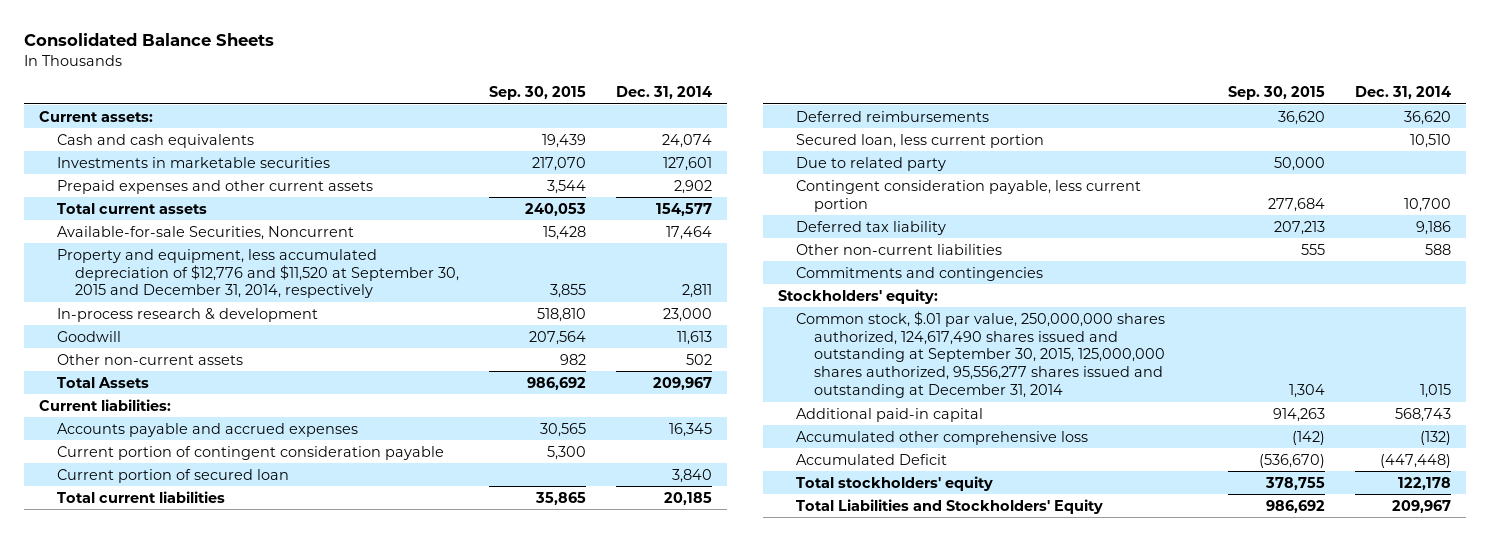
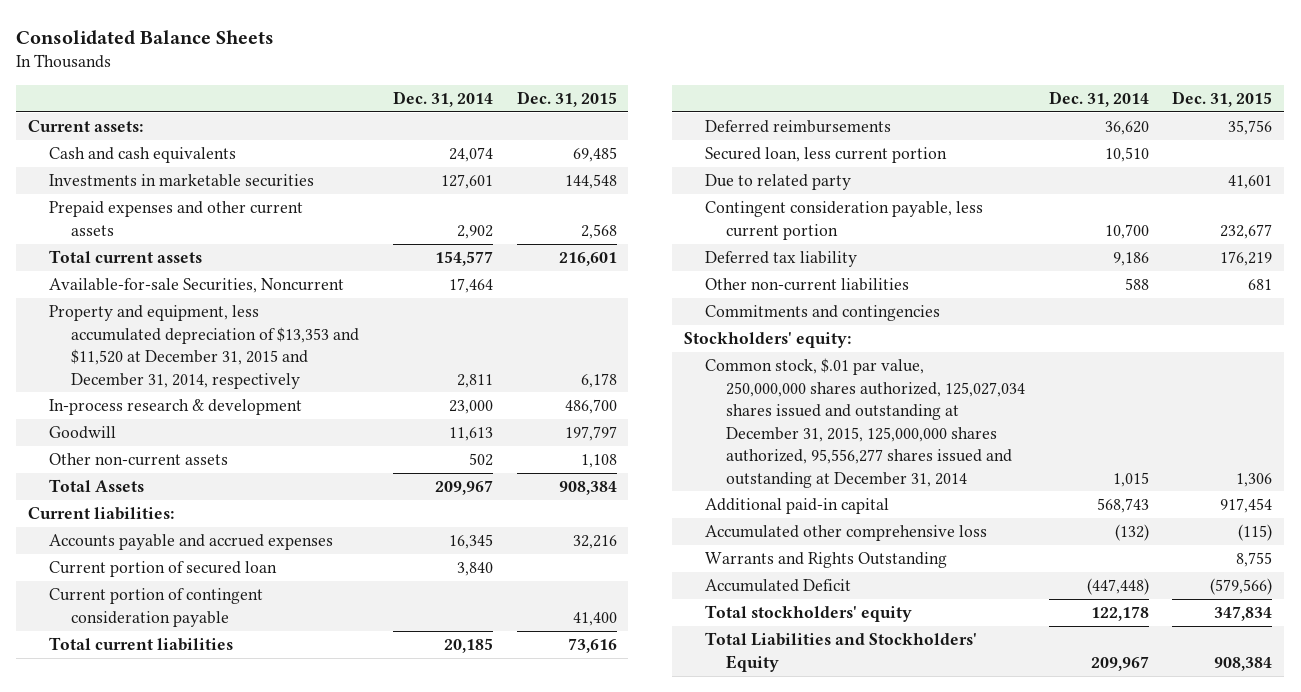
[488,86,586,101] Sep. 30, 2015 -> none
none -> [516,91,617,108] Dec. 31, 2015
[56,248,459,299] Property and equipment, less accumulated depreciation of $12,776 and $11,520 at September 30, 2015 and December 31, 2014, respectively -> [49,305,359,389] Property and equipment, less accumulated depreciation of $13,353 and $11,520 at December 31, 2015 and December 31, 2014, respectively
[56,445,444,460] Current portion of contingent consideration payable -> [49,588,264,627] Current portion of contingent consideration payable
[795,310,1165,399] Common stock, $.01 par value, 250,000,000 shares authorized, 124,617,490 shares issued and outstanding at September 30, 2015, 125,000,000 shares authorized, 95,556,277 shares issued and outstanding at December 31, 2014 -> [705,358,1026,488] Common stock, $.01 par value, 250,000,000 shares authorized, 125,027,034 shares issued and outstanding at December 31, 2015, 125,000,000 shares authorized, 95,556,277 shares issued and outstanding at December 31, 2014
none -> [705,552,948,569] Warrants and Rights Outstanding

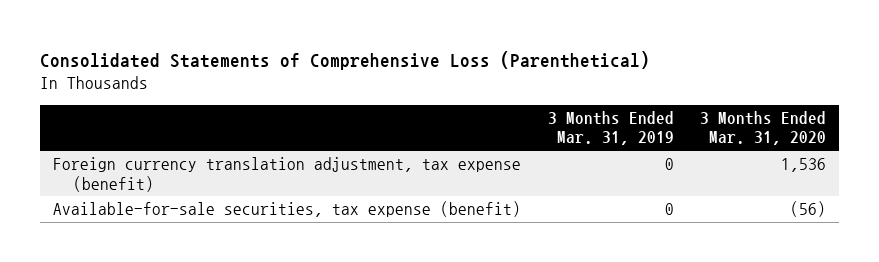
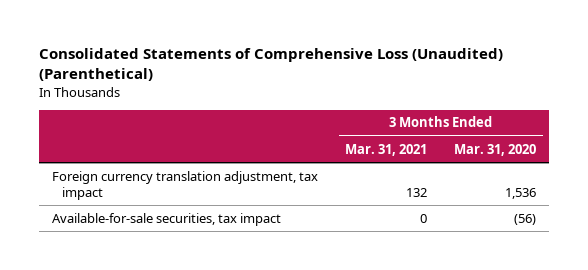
[40,50,651,70] Consolidated Statements of Comprehensive Loss (Parenthetical) -> [39,48,504,82] Consolidated Statements of Comprehensive Loss (Unaudited) (Parenthetical)
[547,111,674,146] 3 Months Ended Mar. 31, 2019 -> none
none -> [345,143,428,156] Mar. 31, 2021
[53,157,522,192] Foreign currency translation adjustment, tax expense (benefit) -> [52,170,319,200] Foreign currency translation adjustment, tax impact
[53,201,522,218] Available-for-sale securities, tax expense (benefit) -> [52,212,282,226] Available-for-sale securities, tax impact

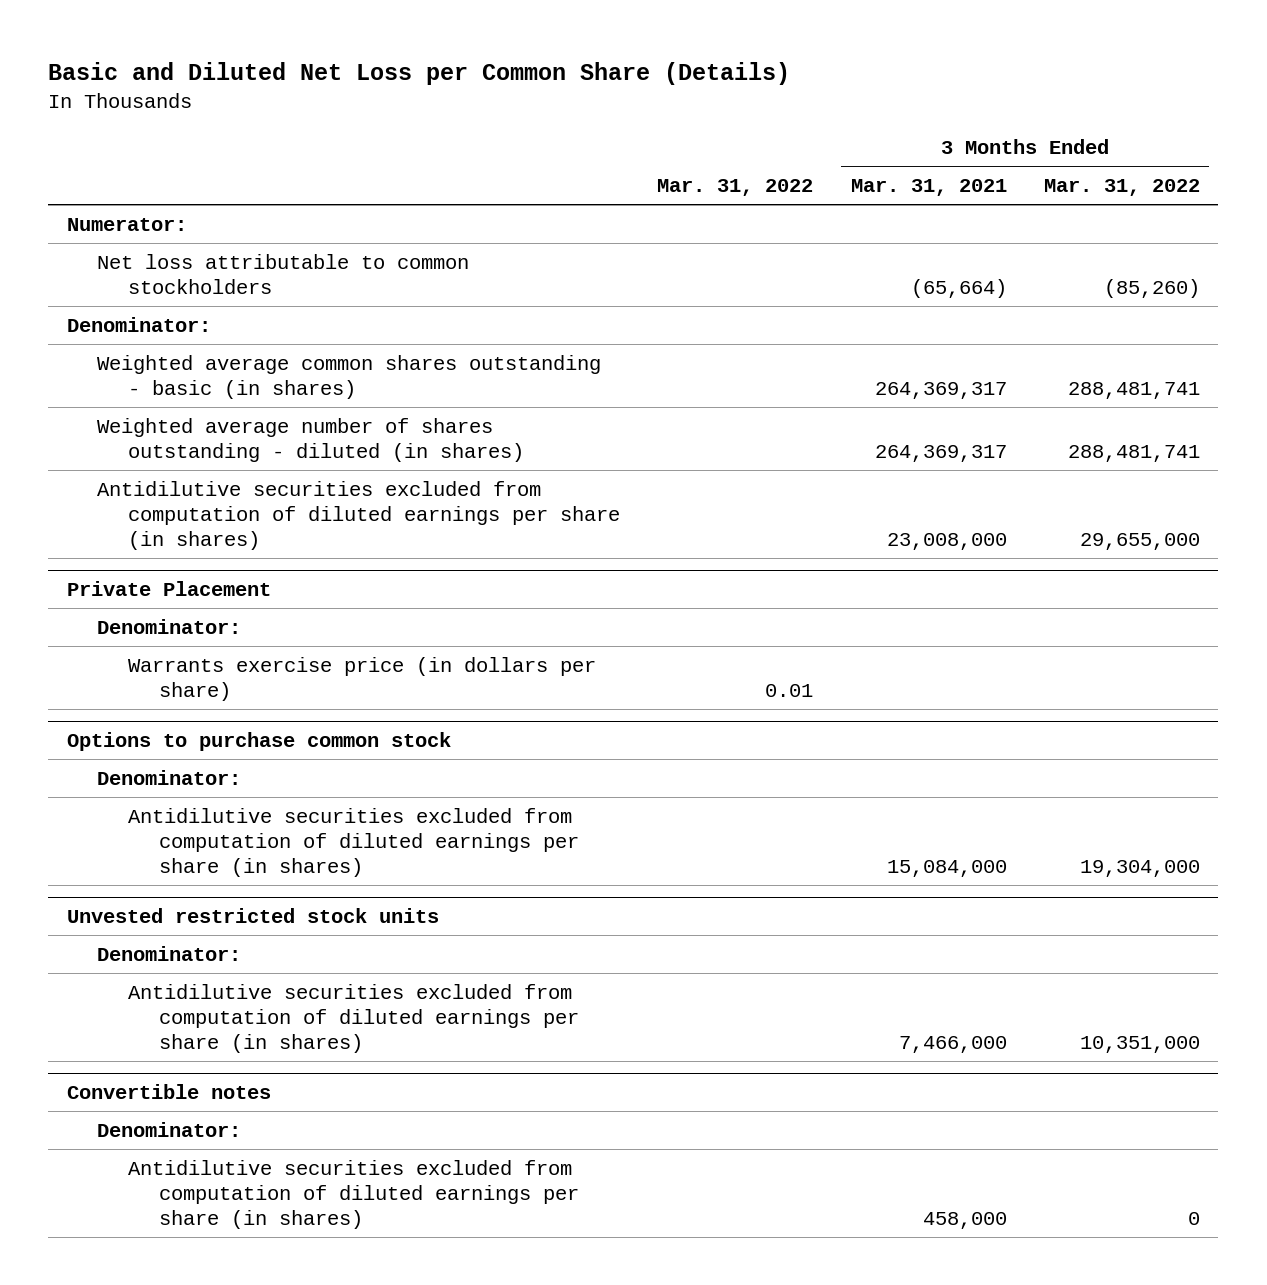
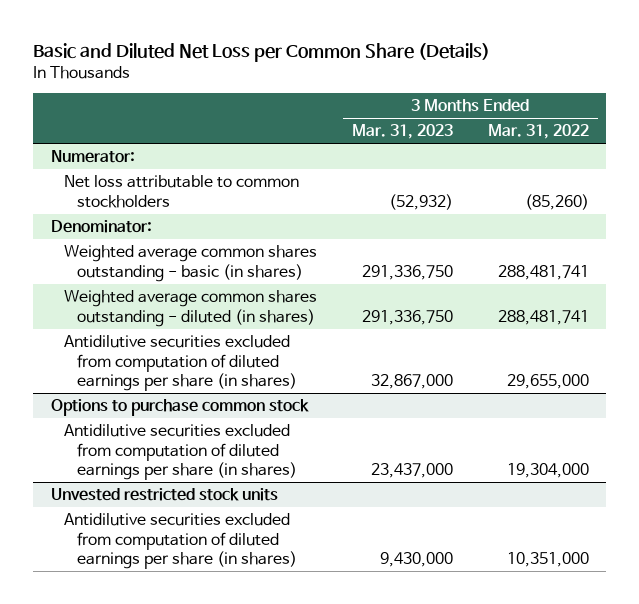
[657,179,814,197] Mar. 31, 2022 -> none
[850,179,1007,197] Mar. 31, 2021 -> none
none -> [351,124,453,140] Mar. 31, 2023
[97,417,525,462] Weighted average number of shares outstanding - diluted (in shares) -> [63,290,317,327] Weighted average common shares outstanding - diluted (in shares)
[66,581,271,597] Private Placement -> none
[97,618,242,634] Denominator: -> none
[128,656,597,701] Warrants exercise price (in dollars per share) -> none
[97,769,242,785] Denominator: -> none
[97,945,242,961] Denominator: -> none
[66,1084,271,1100] Convertible notes -> none
[97,1121,242,1137] Denominator: -> none
[128,1159,579,1230] Antidilutive securities excluded from computation of diluted earnings per share (in shares) -> none

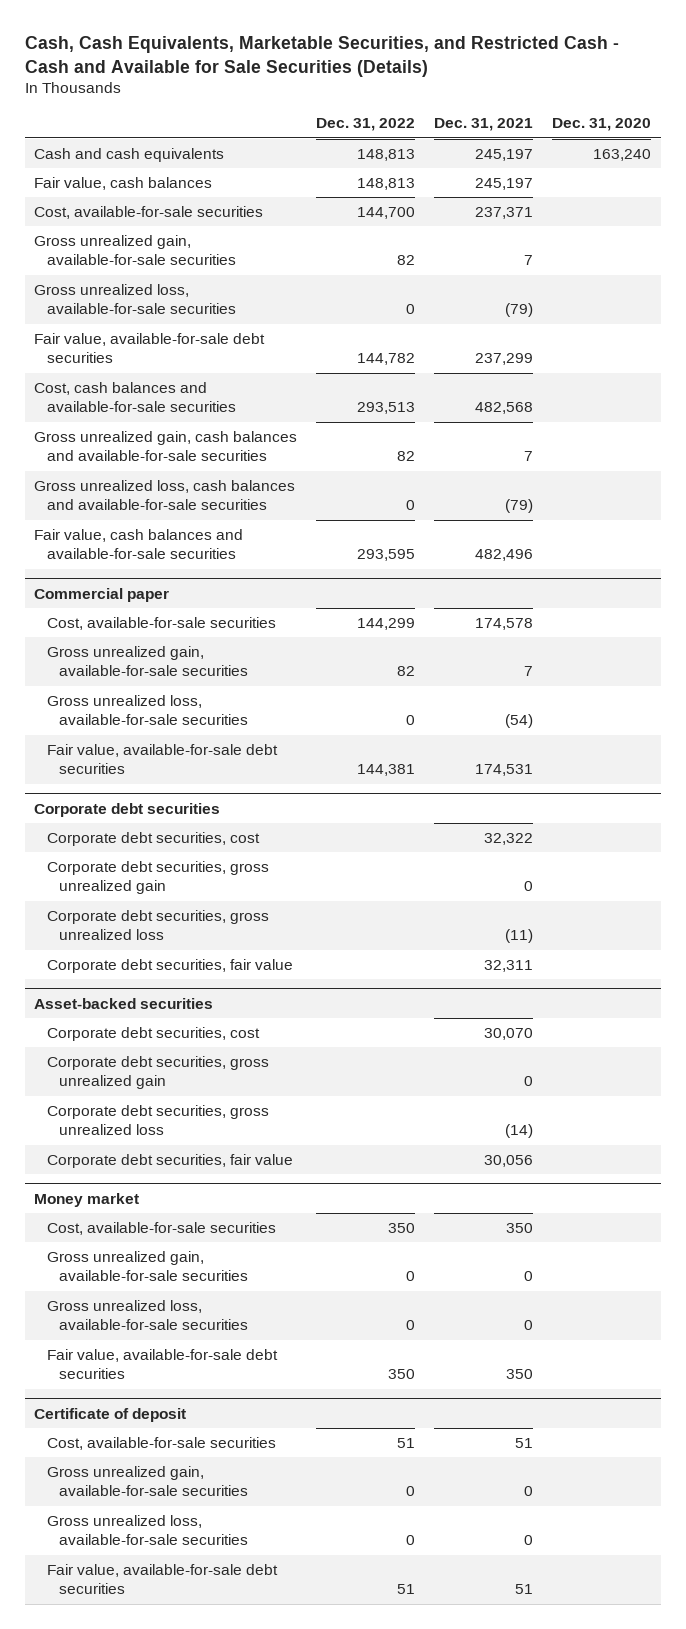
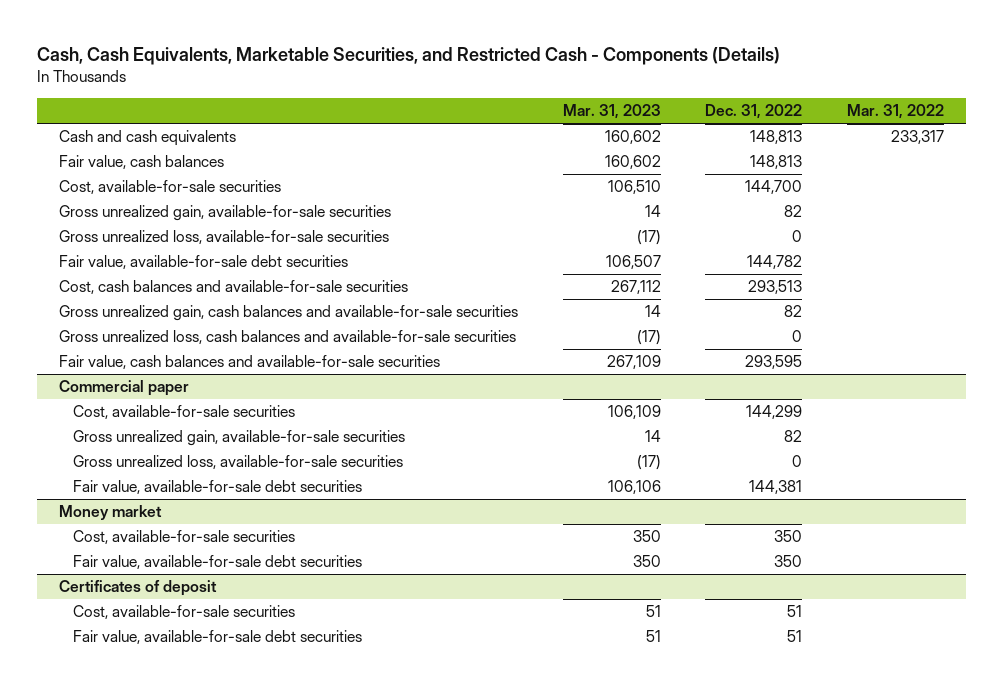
[25,35,620,77] Cash, Cash Equivalents, Marketable Securities, and Restricted Cash - Cash and Available for Sale Securities (Details) -> [36,47,780,66] Cash, Cash Equivalents, Marketable Securities, and Restricted Cash - Components (Details)
[434,118,534,132] Dec. 31, 2021 -> none
[552,118,652,132] Dec. 31, 2020 -> none
none -> [562,104,661,120] Mar. 31, 2023
none -> [847,104,945,120] Mar. 31, 2022
[34,802,221,817] Corporate debt securities -> none
[46,831,260,846] Corporate debt securities, cost -> none
[46,860,269,895] Corporate debt securities, gross unrealized gain -> none
[46,909,269,941] Corporate debt securities, gross unrealized loss -> none
[46,958,293,973] Corporate debt securities, fair value -> none
[34,997,214,1009] Asset-backed securities -> none
[46,1026,260,1041] Corporate debt securities, cost -> none
[46,1055,269,1090] Corporate debt securities, gross unrealized gain -> none
[46,1104,269,1136] Corporate debt securities, gross unrealized loss -> none
[46,1153,293,1168] Corporate debt securities, fair value -> none
[46,1250,248,1282] Gross unrealized gain, available-for-sale securities -> none
[46,1299,248,1331] Gross unrealized loss, available-for-sale securities -> none
[34,1407,187,1422] Certificate of deposit -> [59,580,218,597] Certificates of deposit
[46,1465,248,1497] Gross unrealized gain, available-for-sale securities -> none
[46,1514,248,1546] Gross unrealized loss, available-for-sale securities -> none

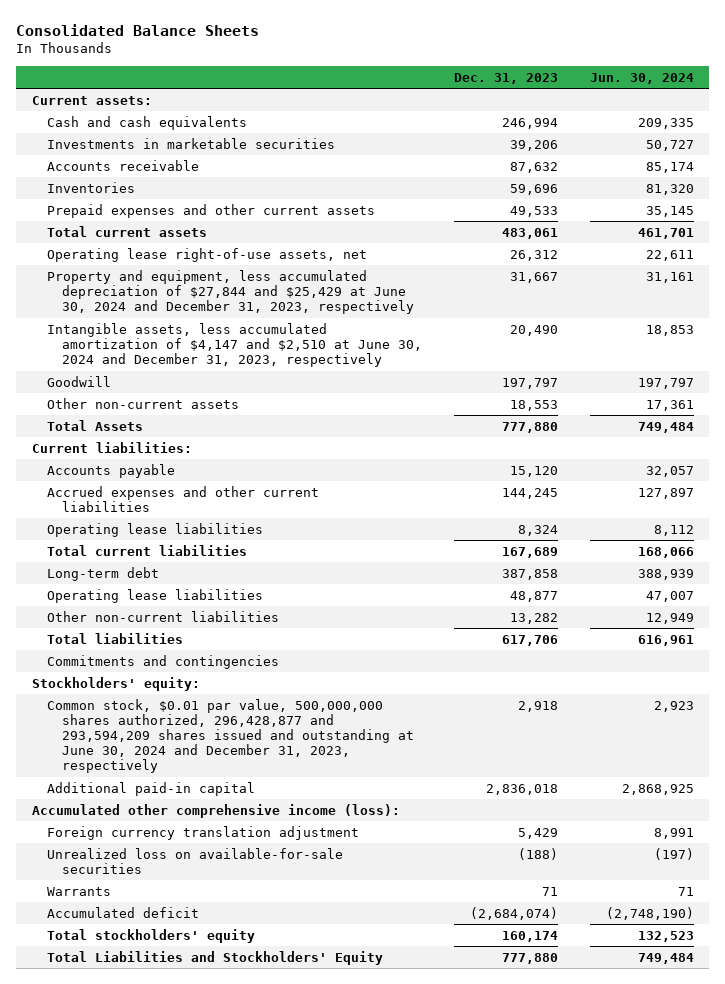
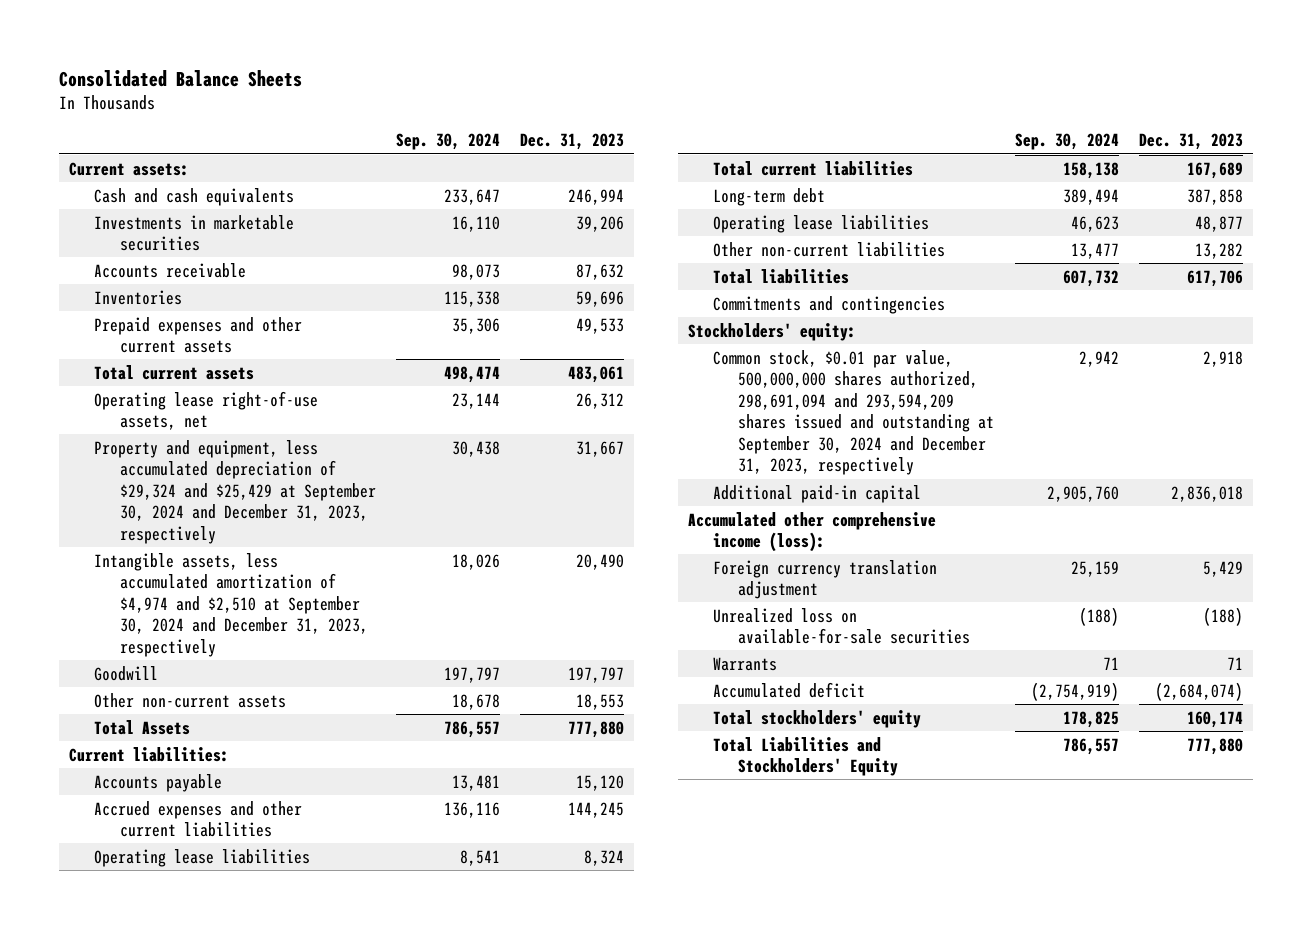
[589,72,694,84] Jun. 30, 2024 -> none
none -> [395,133,500,151] Sep. 30, 2024
[46,269,415,315] Property and equipment, less accumulated depreciation of $27,844 and $25,429 at June 30, 2024 and December 31, 2023, respectively -> [94,439,376,544] Property and equipment, less accumulated depreciation of $29,324 and $25,429 at September 30, 2024 and December 31, 2023, respectively
[46,322,423,368] Intangible assets, less accumulated amortization of $4,147 and $2,510 at June 30, 2024 and December 31, 2023, respectively -> [94,552,368,657] Intangible assets, less accumulated amortization of $4,974 and $2,510 at September 30, 2024 and December 31, 2023, respectively
[46,698,415,774] Common stock, $0.01 par value, 500,000,000 shares authorized, 296,428,877 and 293,594,209 shares issued and outstanding at June 30, 2024 and December 31, 2023, respectively -> [713,349,995,476] Common stock, $0.01 par value, 500,000,000 shares authorized, 298,691,094 and 293,594,209 shares issued and outstanding at September 30, 2024 and December 31, 2023, respectively

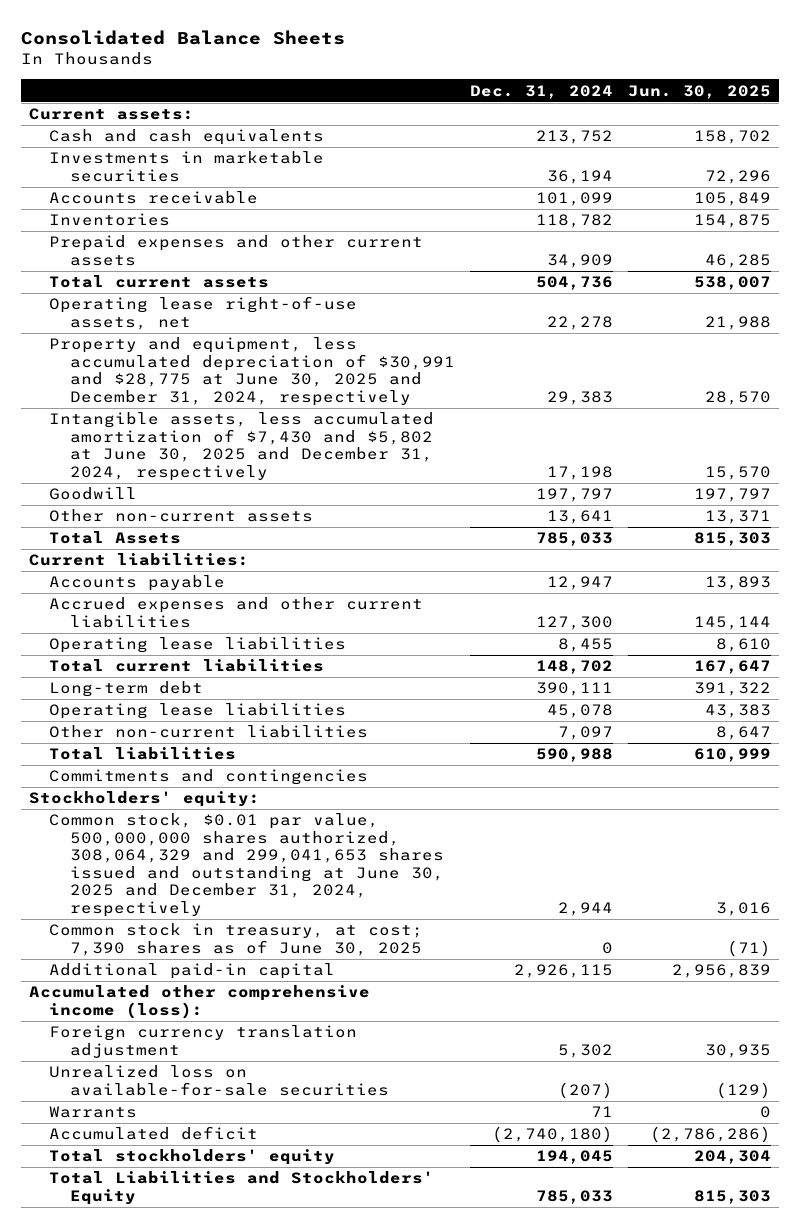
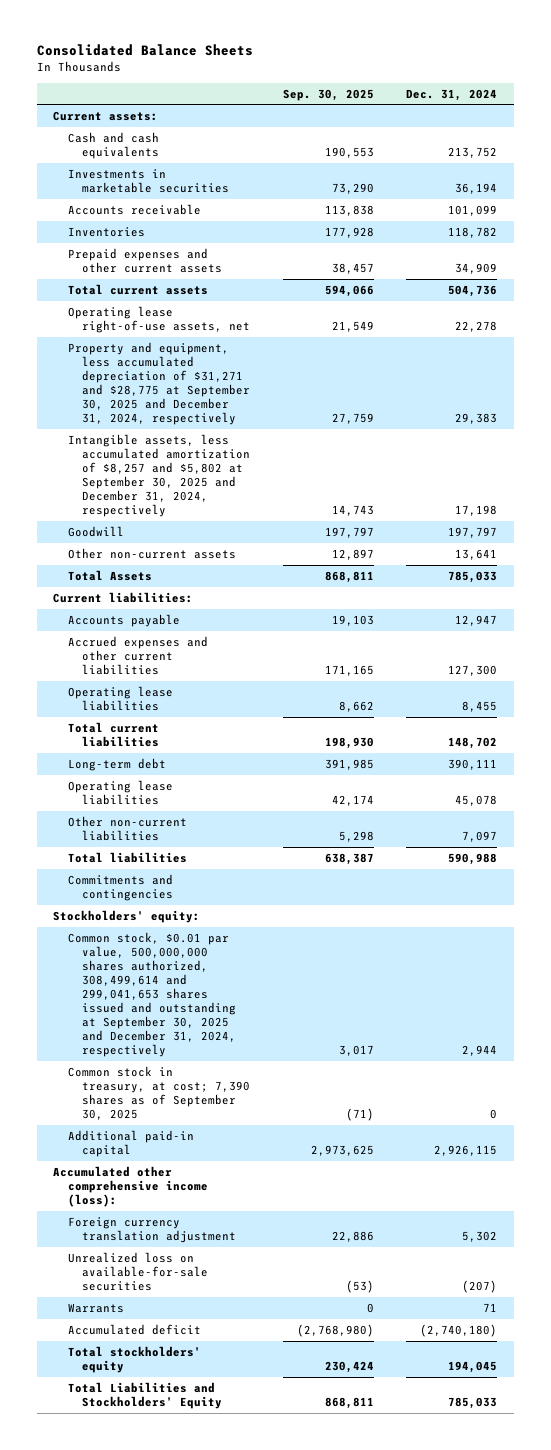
[628,84,772,99] Jun. 30, 2025 -> none
none -> [282,88,374,101] Sep. 30, 2025
[49,337,455,406] Property and equipment, less accumulated depreciation of $30,991 and $28,775 at June 30, 2025 and December 31, 2024, respectively -> [67,341,251,425] Property and equipment, less accumulated depreciation of $31,271 and $28,775 at September 30, 2025 and December 31, 2024, respectively
[49,412,435,481] Intangible assets, less accumulated amortization of $7,430 and $5,802 at June 30, 2025 and December 31, 2024, respectively -> [67,433,251,517] Intangible assets, less accumulated amortization of $8,257 and $5,802 at September 30, 2025 and December 31, 2024, respectively
[49,813,444,917] Common stock, $0.01 par value, 500,000,000 shares authorized, 308,064,329 and 299,041,653 shares issued and outstanding at June 30, 2025 and December 31, 2024, respectively -> [67,931,237,1057] Common stock, $0.01 par value, 500,000,000 shares authorized, 308,499,614 and 299,041,653 shares issued and outstanding at September 30, 2025 and December 31, 2024, respectively
[49,923,424,956] Common stock in treasury, at cost; 7,390 shares as of June 30, 2025 -> [67,1065,251,1120] Common stock in treasury, at cost; 7,390 shares as of September 30, 2025

